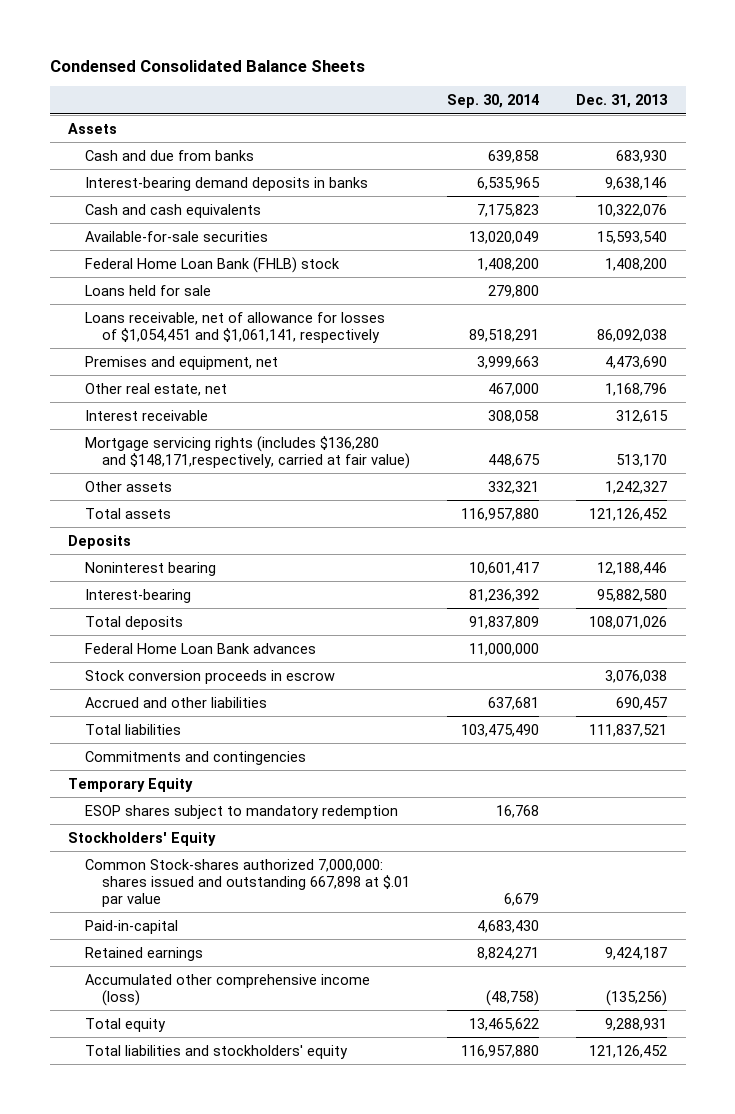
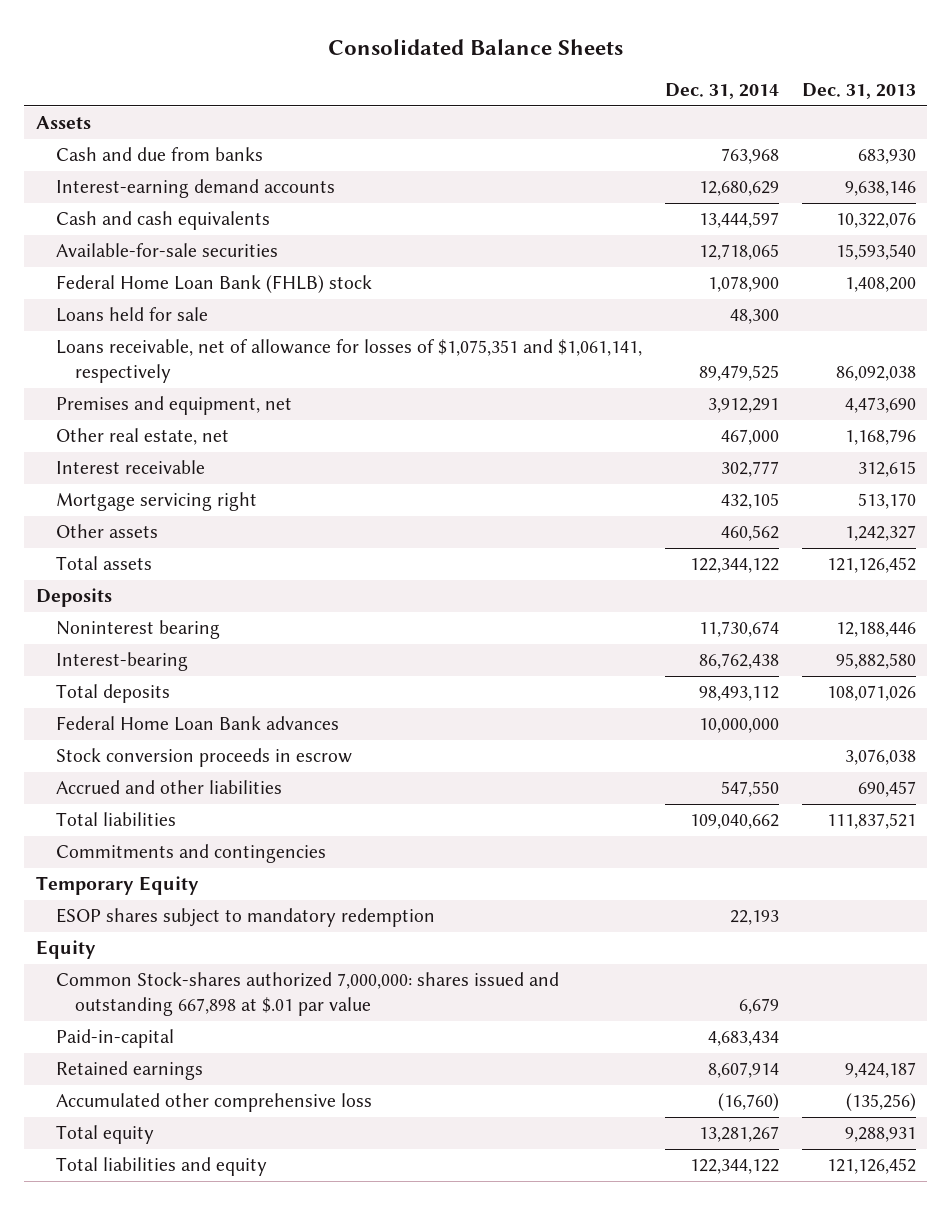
[49,60,365,73] Condensed Consolidated Balance Sheets -> [327,38,623,55] Consolidated Balance Sheets
[446,94,539,109] Sep. 30, 2014 -> none
none -> [664,83,779,100] Dec. 31, 2014
[85,176,369,191] Interest-bearing demand deposits in banks -> [55,179,335,199] Interest-earning demand accounts
[85,311,386,343] Loans receivable, net of allowance for losses of $1,054,451 and $1,061,141, respectively -> [55,339,642,384] Loans receivable, net of allowance for losses of $1,075,351 and $1,061,141, respectively
[85,435,410,469] Mortgage servicing rights (includes $136,280 and $148,171,respectively, carried at fair value) -> [55,492,257,512] Mortgage servicing right
[68,831,217,846] Stockholders' Equity -> [35,940,96,960] Equity
[85,973,371,1006] Accumulated other comprehensive income (loss) -> [55,1093,372,1113] Accumulated other comprehensive loss
[85,1044,349,1059] Total liabilities and stockholders' equity -> [55,1157,267,1177] Total liabilities and equity

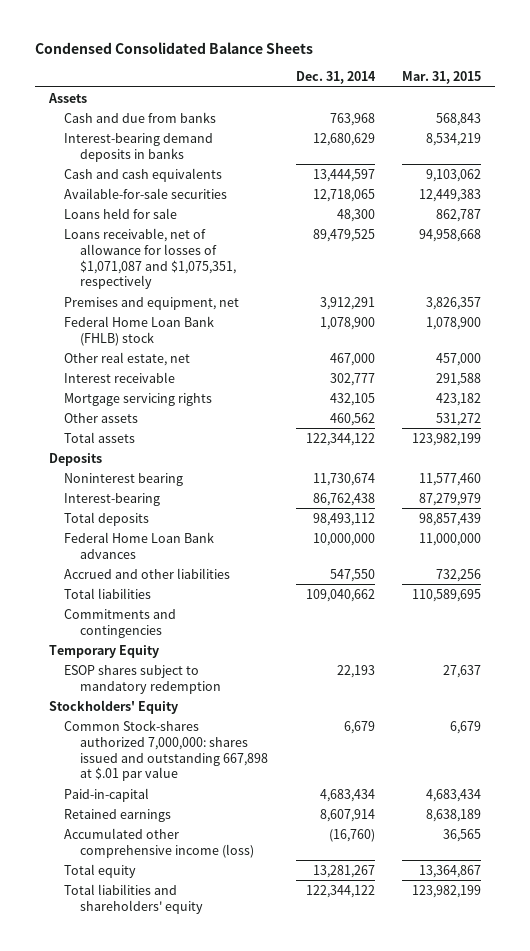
[327,38,623,55] Consolidated Balance Sheets -> [35,42,314,55] Condensed Consolidated Balance Sheets
[801,83,916,100] Dec. 31, 2013 -> none
none -> [402,71,482,85] Mar. 31, 2015
[55,179,335,199] Interest-earning demand accounts -> [64,132,214,162] Interest-bearing demand deposits in banks
[55,339,642,384] Loans receivable, net of allowance for losses of $1,075,351 and $1,061,141, respectively -> [64,227,236,290] Loans receivable, net of allowance for losses of $1,071,087 and $1,075,351, respectively
[55,275,372,294] Federal Home Loan Bank (FHLB) stock -> [64,315,215,346] Federal Home Loan Bank (FHLB) stock
[55,492,257,512] Mortgage servicing right -> [64,392,213,406] Mortgage servicing rights
[55,748,352,768] Stock conversion proceeds in escrow -> none
[35,940,96,960] Equity -> [48,699,178,714] Stockholders' Equity
[55,1093,372,1113] Accumulated other comprehensive loss -> [64,827,254,858] Accumulated other comprehensive income (loss)
[55,1157,267,1177] Total liabilities and equity -> [64,883,203,914] Total liabilities and shareholders' equity

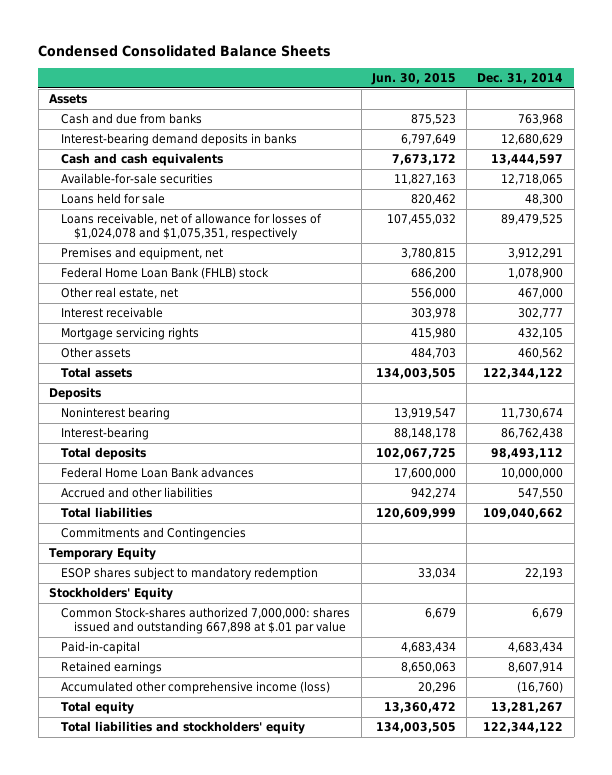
[402,71,482,85] Mar. 31, 2015 -> none
none -> [370,72,456,85] Jun. 30, 2015
[64,227,236,290] Loans receivable, net of allowance for losses of $1,071,087 and $1,075,351, respectively -> [61,213,323,240] Loans receivable, net of allowance for losses of $1,024,078 and $1,075,351, respectively
[64,608,177,638] Commitments and contingencies -> [61,527,247,541] Commitments and Contingencies
[64,883,203,914] Total liabilities and shareholders' equity -> [61,721,306,735] Total liabilities and stockholders' equity

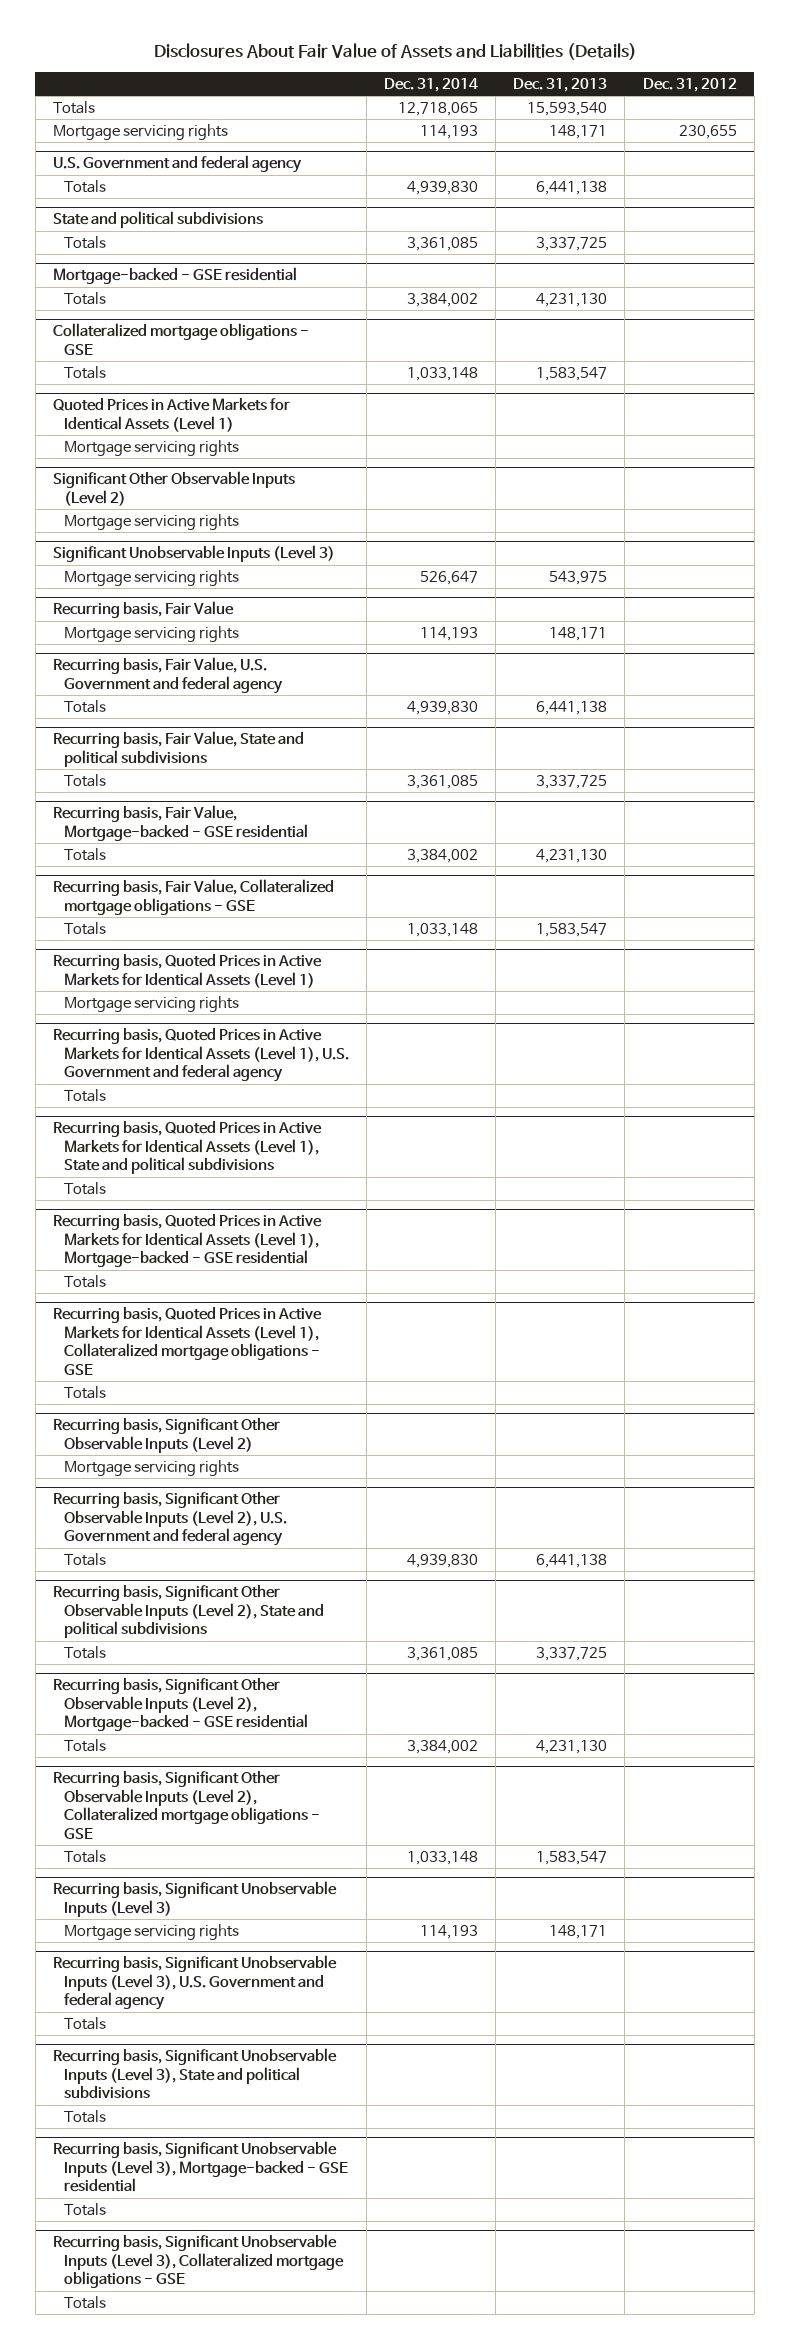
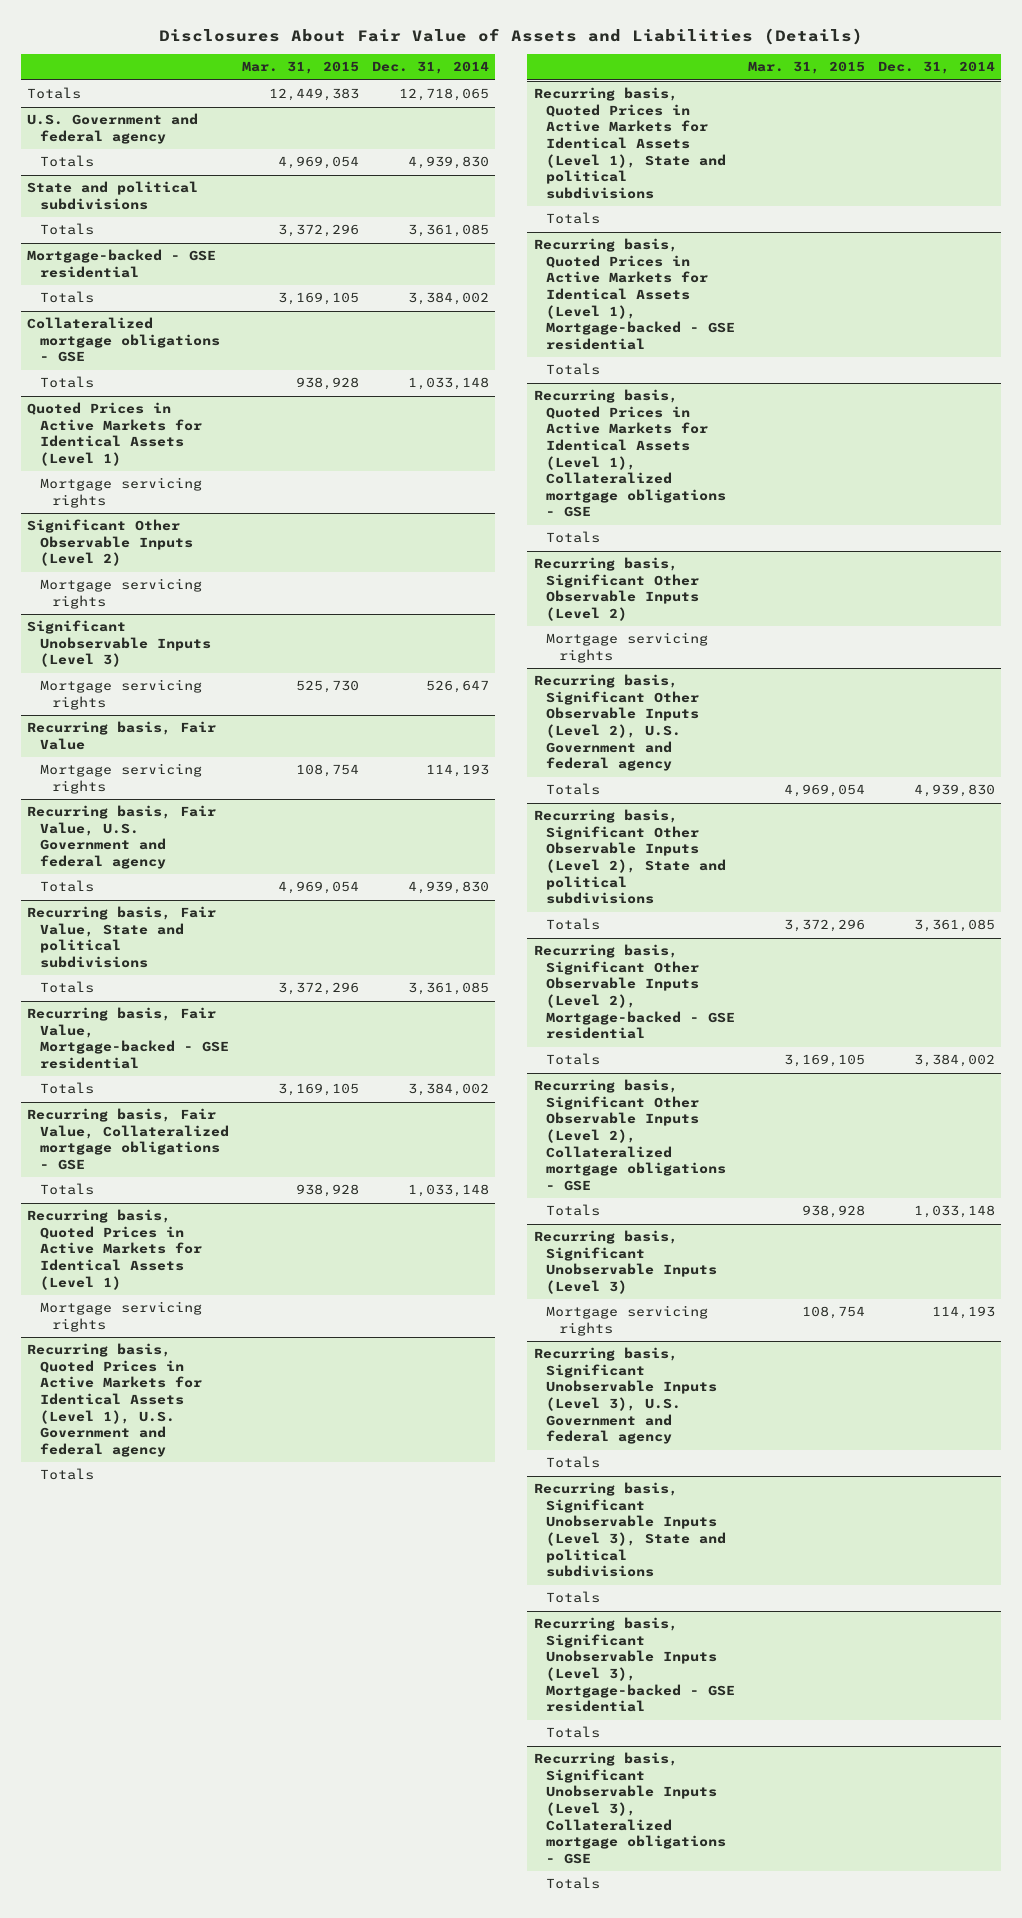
[513,77,608,92] Dec. 31, 2013 -> none
[642,77,737,92] Dec. 31, 2012 -> none
none -> [241,61,359,75] Mar. 31, 2015
[52,123,228,140] Mortgage servicing rights -> none

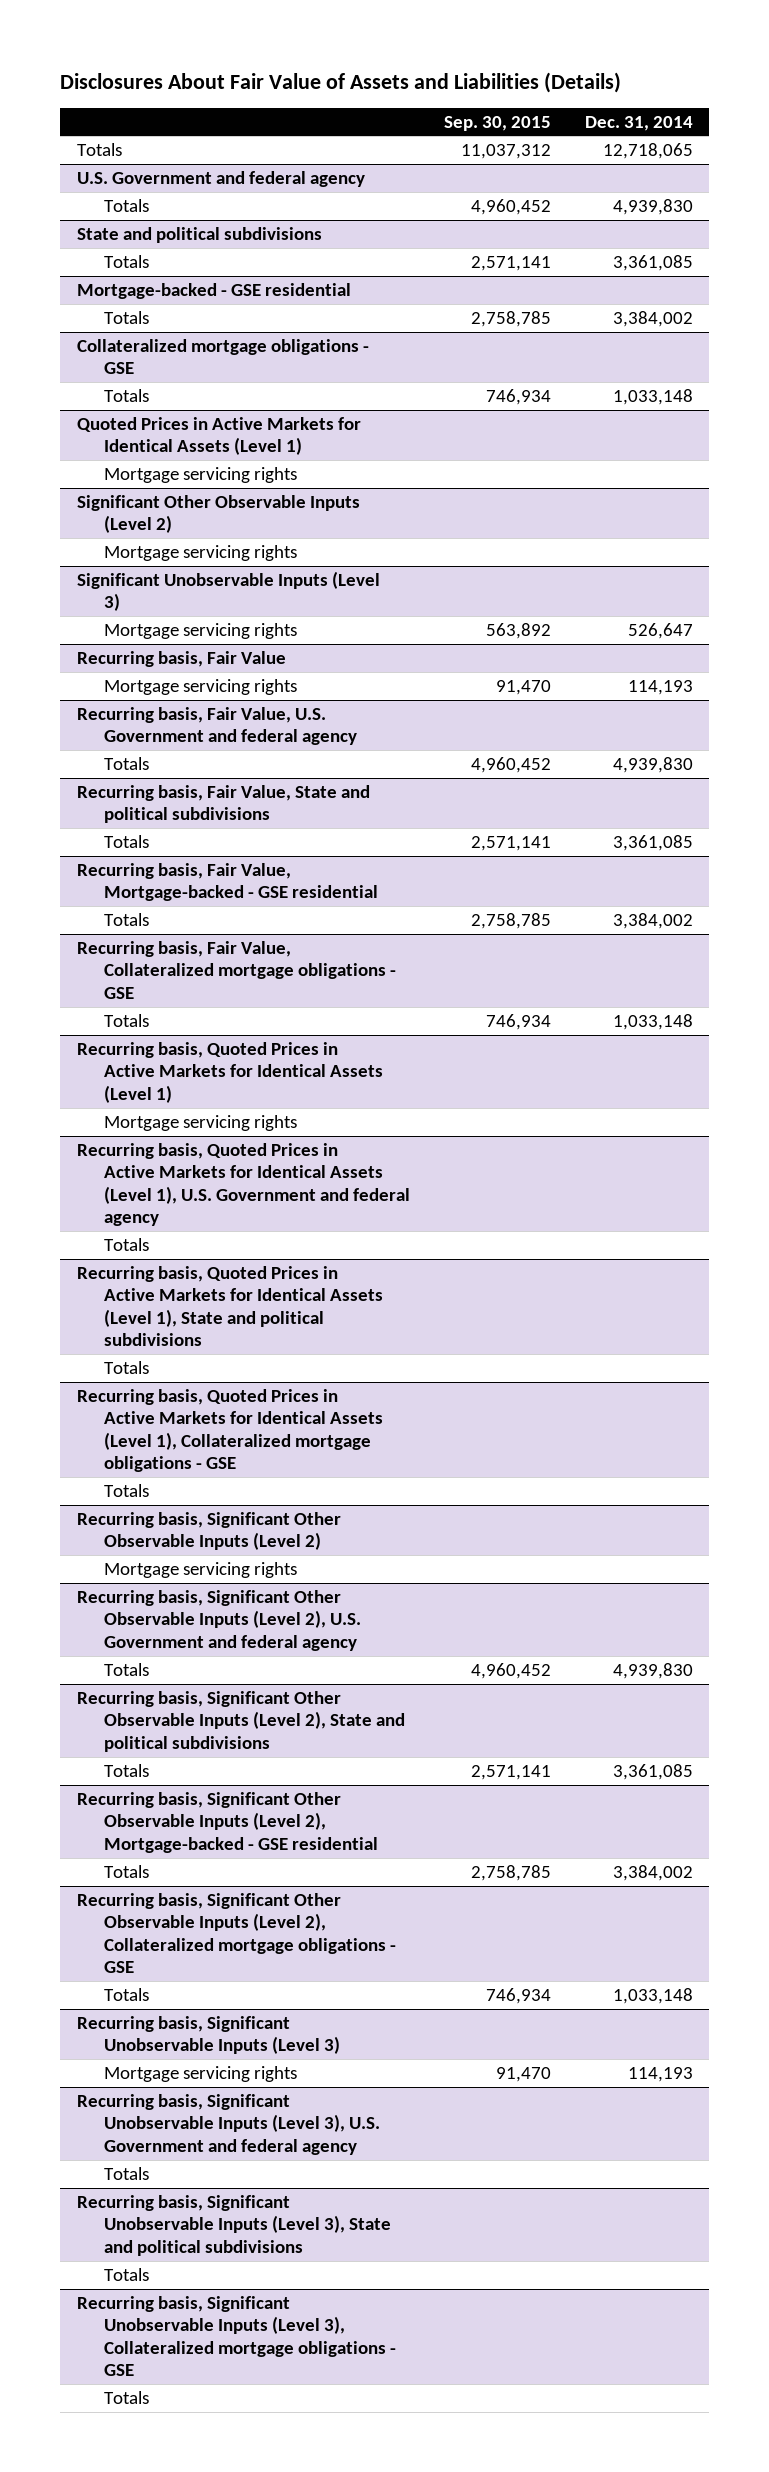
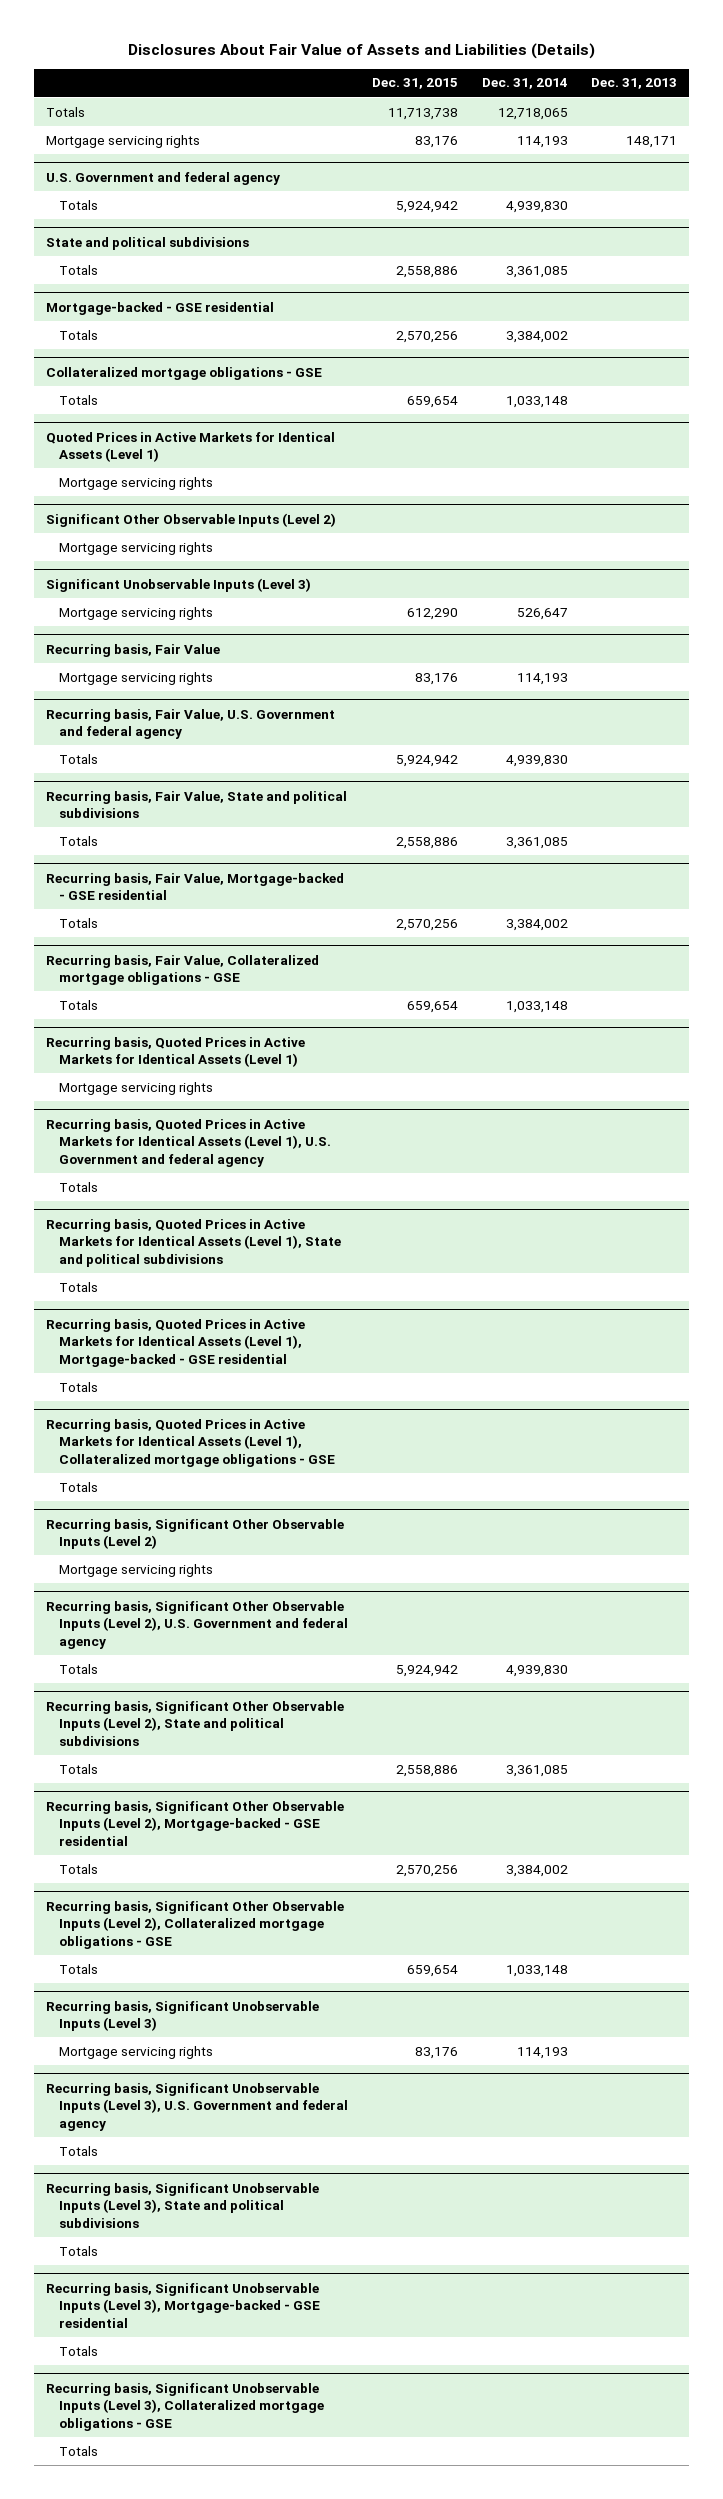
[443,115,551,131] Sep. 30, 2015 -> none
none -> [371,78,458,90] Dec. 31, 2015
none -> [591,78,678,90] Dec. 31, 2013
none -> [45,134,200,148] Mortgage servicing rights
none -> [45,1318,305,1367] Recurring basis, Quoted Prices in Active Markets for Identical Assets (Level 1), Mortgage-backed - GSE residential
none -> [59,1381,99,1392] Totals
none -> [45,2282,321,2328] Recurring basis, Significant Unobservable Inputs (Level 3), Mortgage-backed - GSE residential
none -> [59,2345,99,2356] Totals

